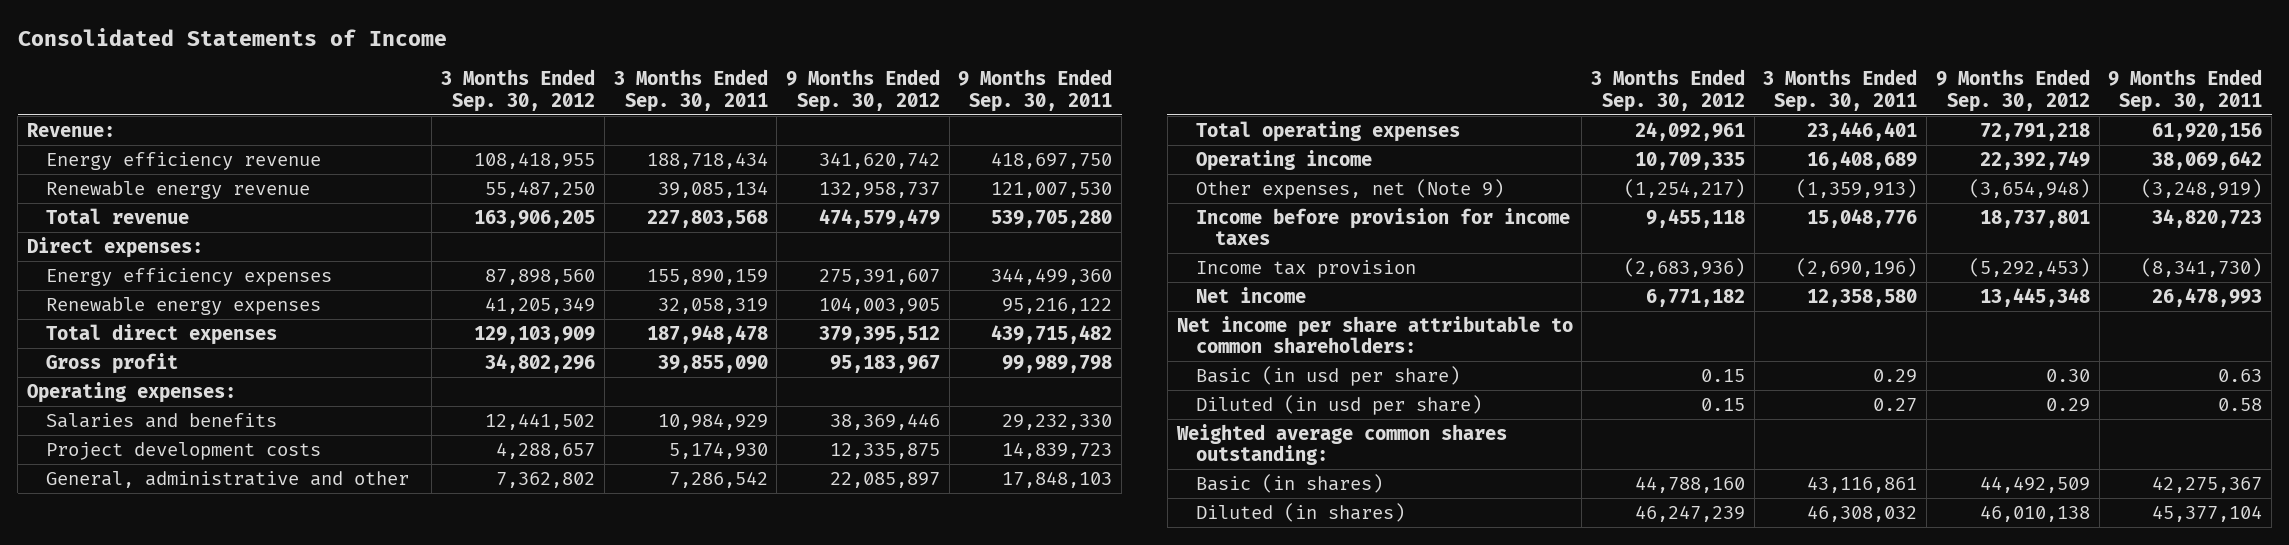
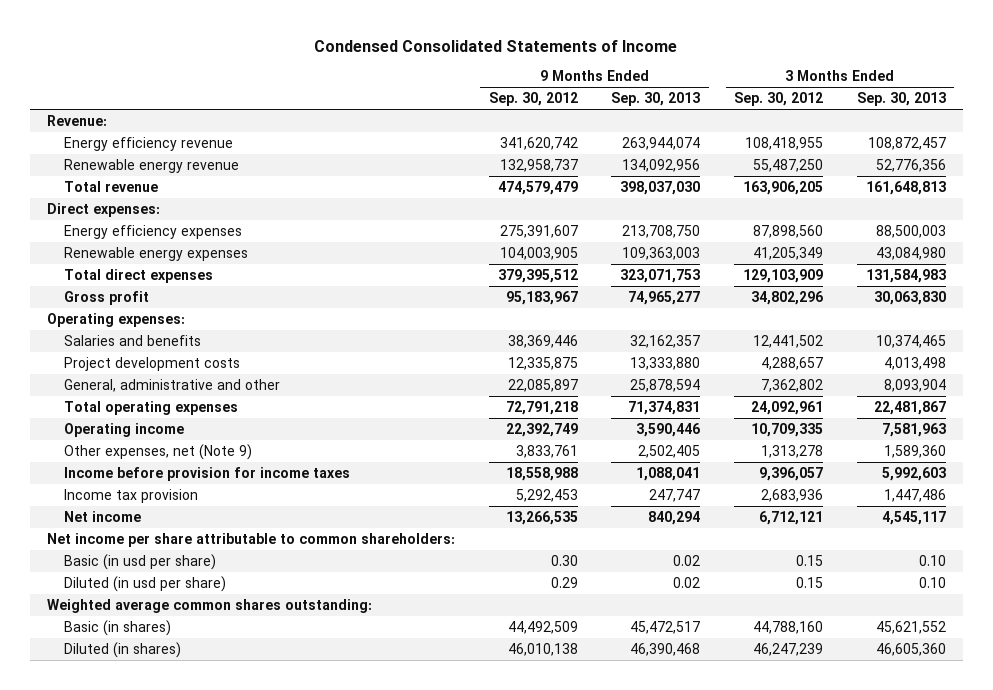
[17,27,447,46] Consolidated Statements of Income -> [314,39,678,52] Condensed Consolidated Statements of Income
[613,69,768,112] 3 Months Ended Sep. 30, 2011 -> none
[958,69,1113,112] 9 Months Ended Sep. 30, 2011 -> none
none -> [611,92,701,107] Sep. 30, 2013
none -> [856,92,946,107] Sep. 30, 2013
[1624,179,1746,199] (1,254,217) -> [761,444,824,458] 1,313,278
[1968,179,2090,199] (3,654,948) -> [515,444,578,458] 3,833,761
[1646,209,1746,229] 9,455,118 -> [759,466,824,481] 9,396,057
[1979,210,2090,229] 18,737,801 -> [505,466,578,481] 18,558,988
[1624,258,1746,278] (2,683,936) -> [761,488,824,502] 2,683,936
[1968,258,2090,278] (5,292,453) -> [515,488,578,502] 5,292,453
[1646,289,1746,308] 6,771,182 -> [759,510,824,525] 6,712,121
[1979,288,2090,308] 13,445,348 -> [505,510,578,525] 13,266,535

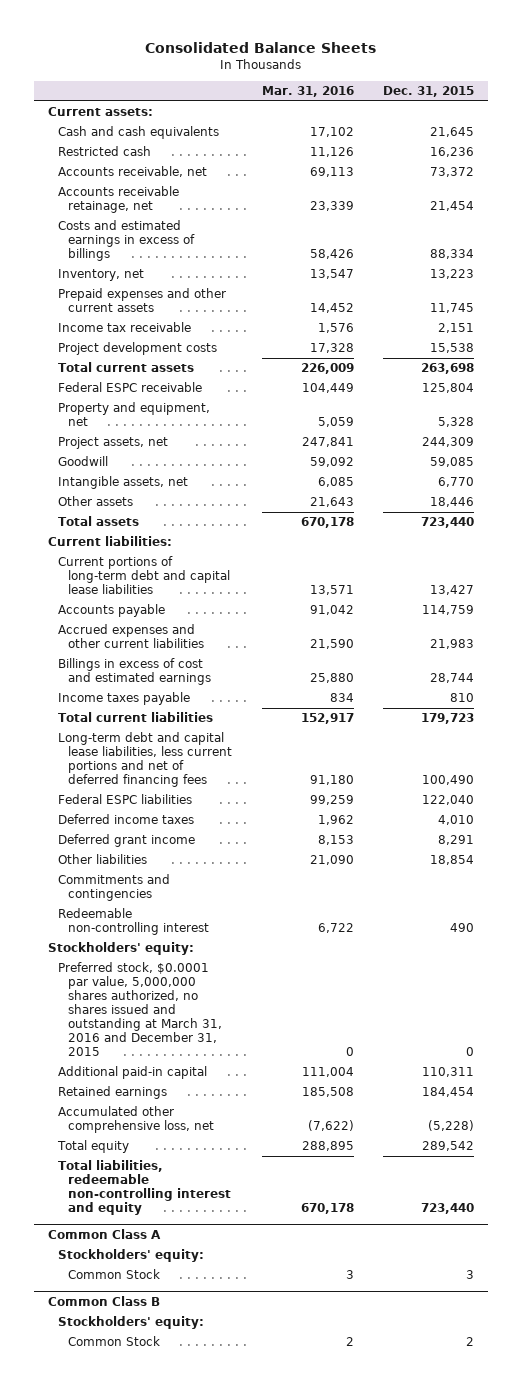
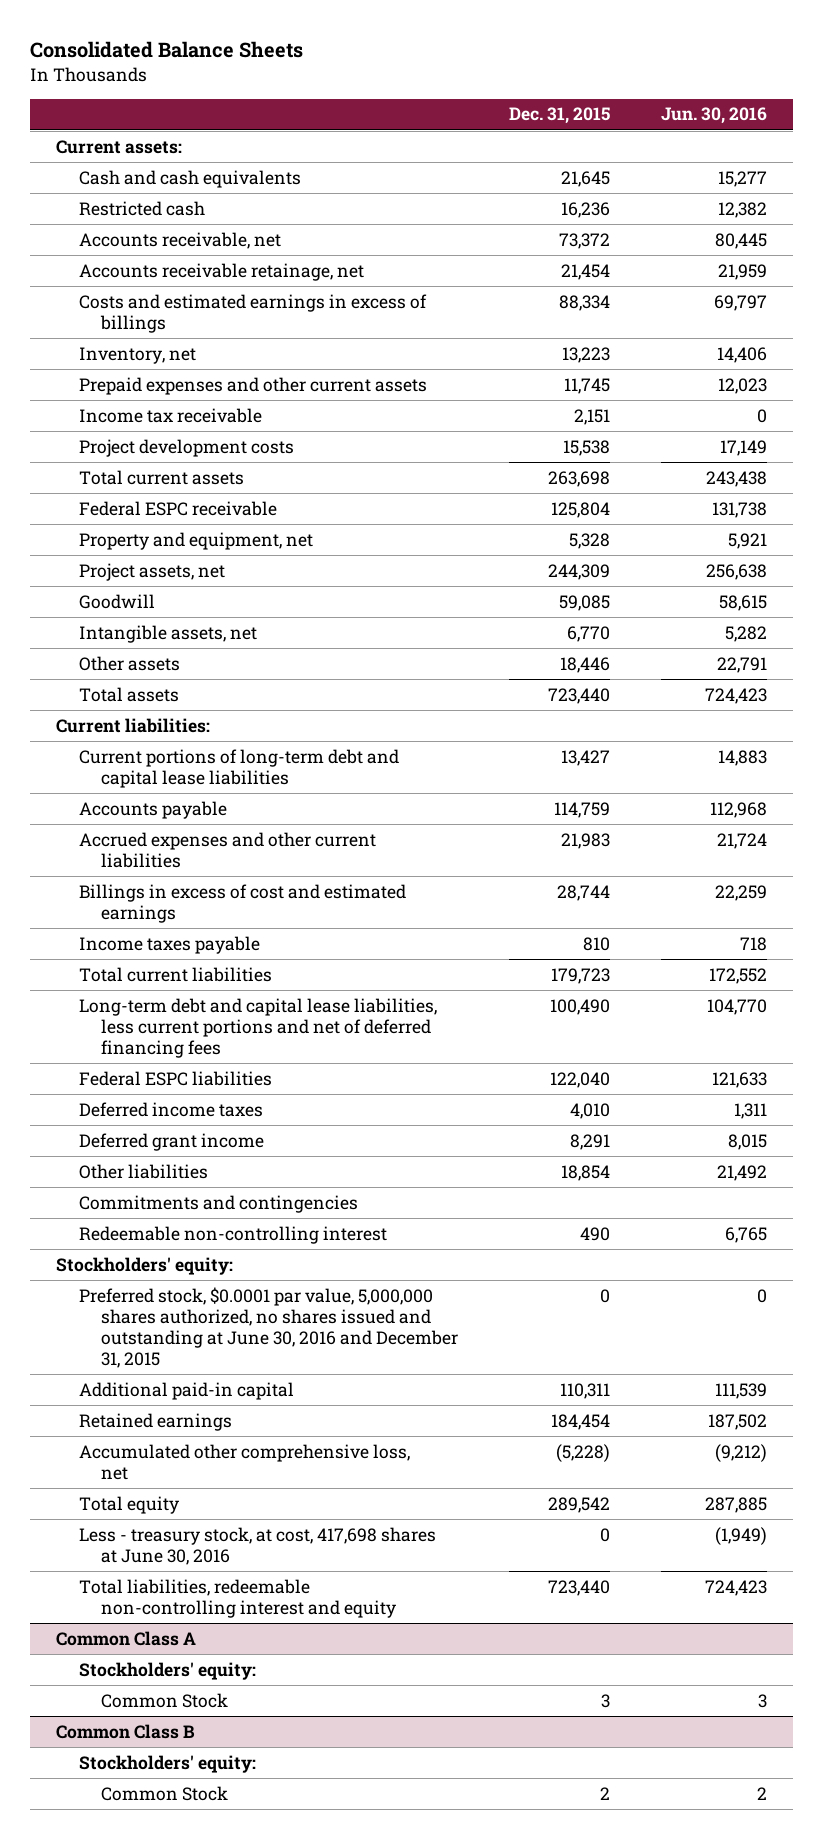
[261,86,354,98] Mar. 31, 2016 -> none
none -> [661,107,768,125] Jun. 30, 2016
[58,962,223,1057] Preferred stock, $0.0001 par value, 5,000,000 shares authorized, no shares issued and outstanding at March 31, 2016 and December 31, 2015 -> [78,1286,459,1368] Preferred stock, $0.0001 par value, 5,000,000 shares authorized, no shares issued and outstanding at June 30, 2016 and December 31, 2015
none -> [78,1526,436,1565] Less - treasury stock, at cost, 417,698 shares at June 30, 2016

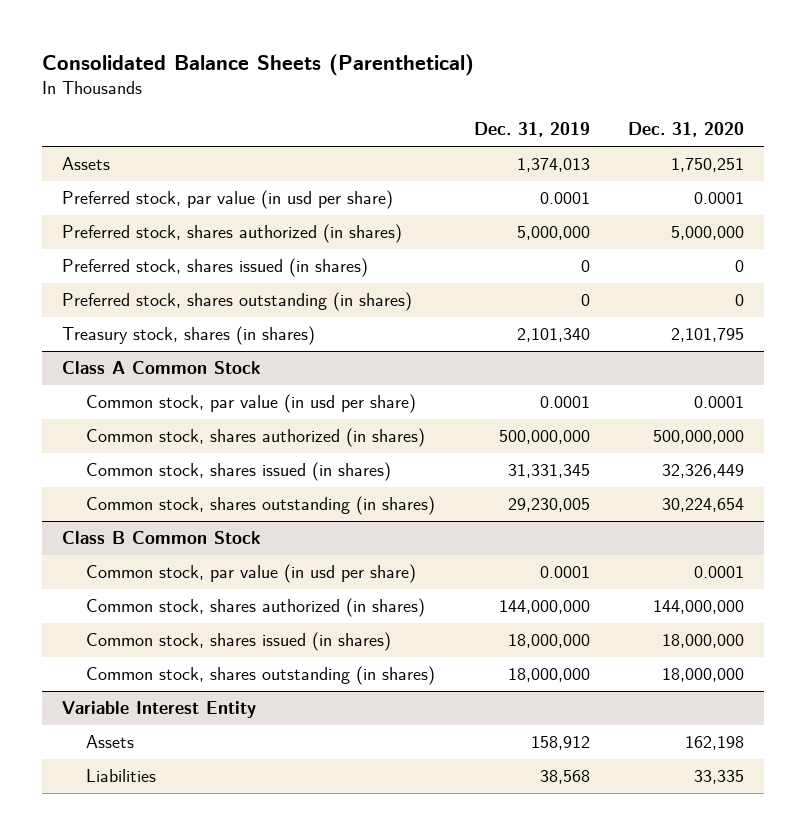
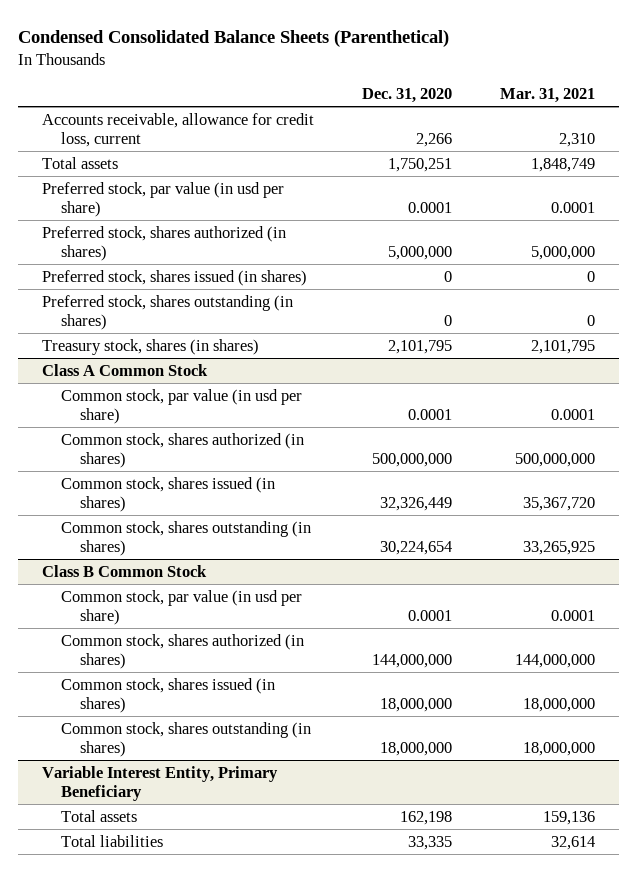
[42,54,475,77] Consolidated Balance Sheets (Parenthetical) -> [17,30,449,48] Condensed Consolidated Balance Sheets (Parenthetical)
[473,122,590,138] Dec. 31, 2019 -> none
none -> [500,88,596,104] Mar. 31, 2021
none -> [41,112,314,147] Accounts receivable, allowance for credit loss, current
[61,157,110,171] Assets -> [41,156,118,169] Total assets
[61,701,256,719] Variable Interest Entity -> [41,765,278,801] Variable Interest Entity, Primary Beneficiary
[86,735,135,749] Assets -> [60,809,137,822] Total assets
[86,769,157,783] Liabilities -> [60,834,163,847] Total liabilities

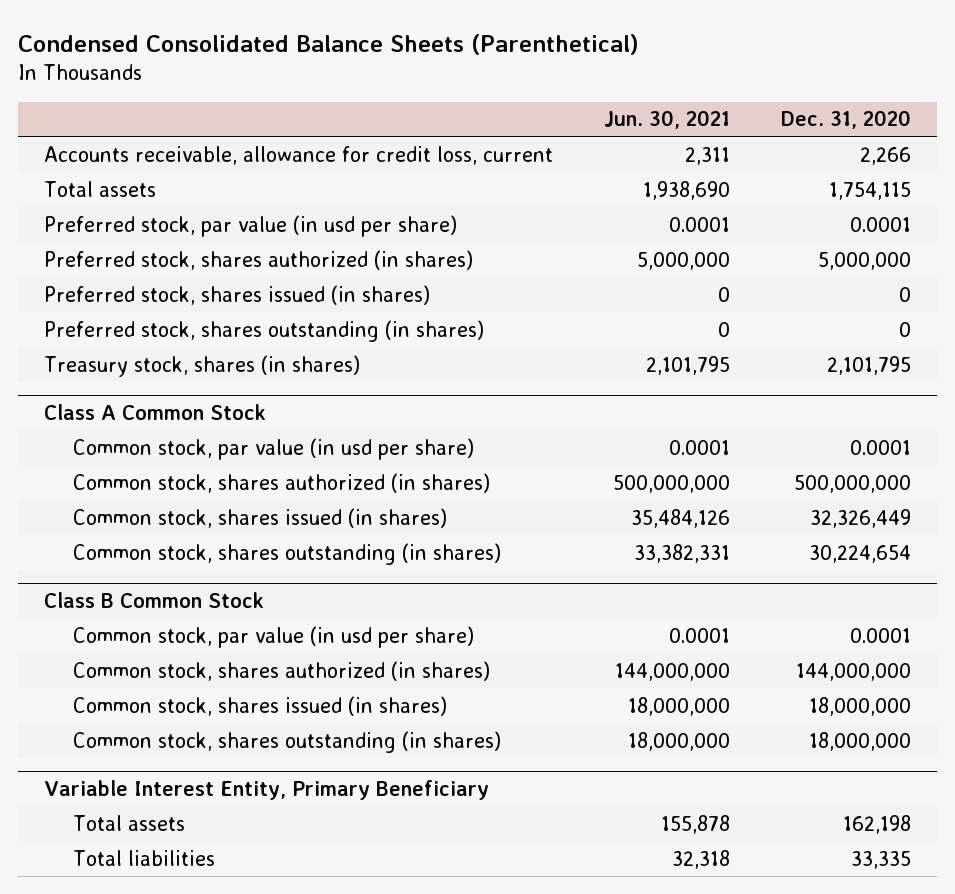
[500,88,596,104] Mar. 31, 2021 -> none
none -> [604,110,731,130] Jun. 30, 2021
[388,157,453,172] 1,750,251 -> [829,181,912,200] 1,754,115

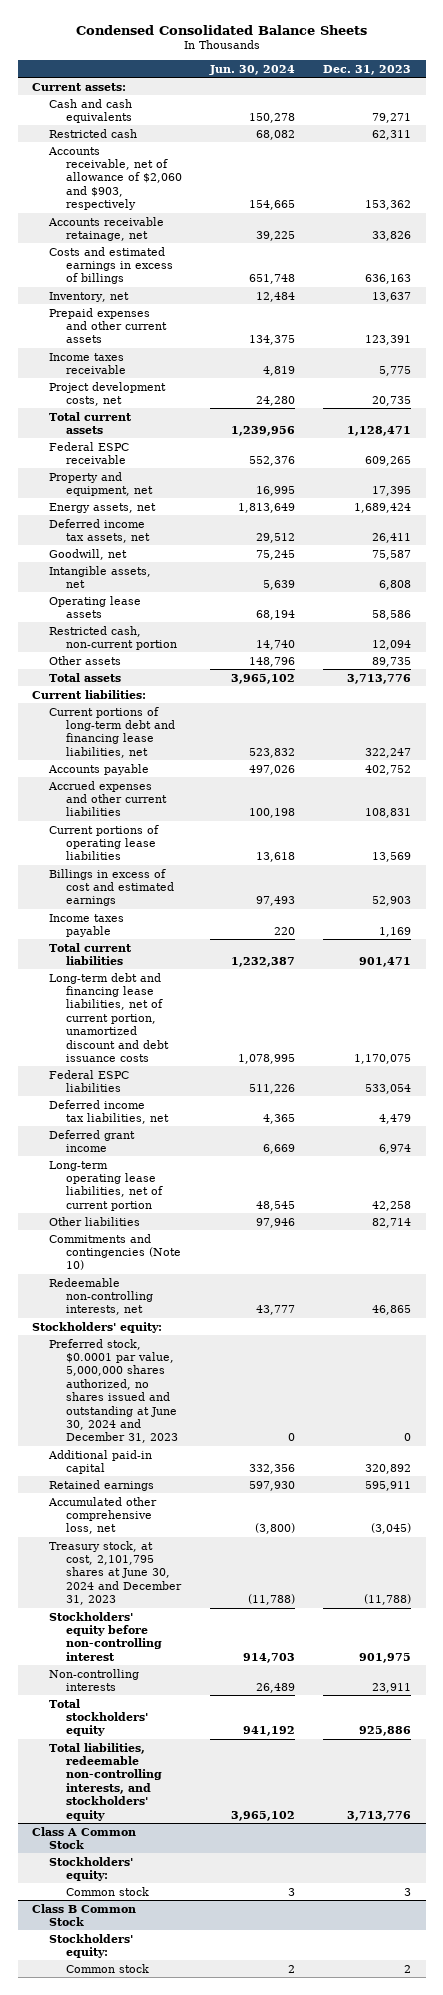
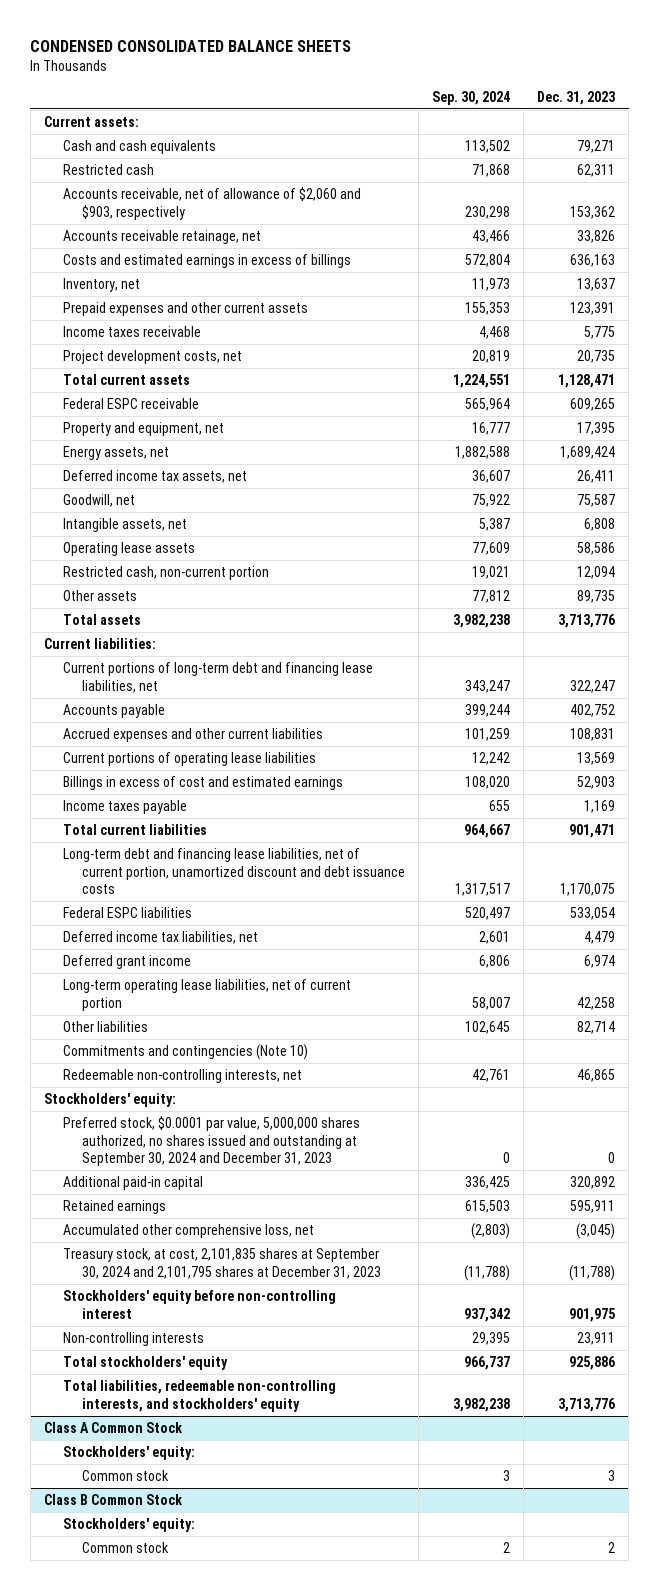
[75,24,367,35] Condensed Consolidated Balance Sheets -> [30,39,352,52] CONDENSED CONSOLIDATED BALANCE SHEETS
[209,64,296,75] Jun. 30, 2024 -> none
none -> [432,90,511,105] Sep. 30, 2024
[48,1338,178,1444] Preferred stock, $0.0001 par value, 5,000,000 shares authorized, no shares issued and outstanding at June 30, 2024 and December 31, 2023 -> [62,1115,360,1167] Preferred stock, $0.0001 par value, 5,000,000 shares authorized, no shares issued and outstanding at September 30, 2024 and December 31, 2023
[48,1540,182,1606] Treasury stock, at cost, 2,101,795 shares at June 30, 2024 and December 31, 2023 -> [62,1247,382,1279] Treasury stock, at cost, 2,101,835 shares at September 30, 2024 and 2,101,795 shares at December 31, 2023

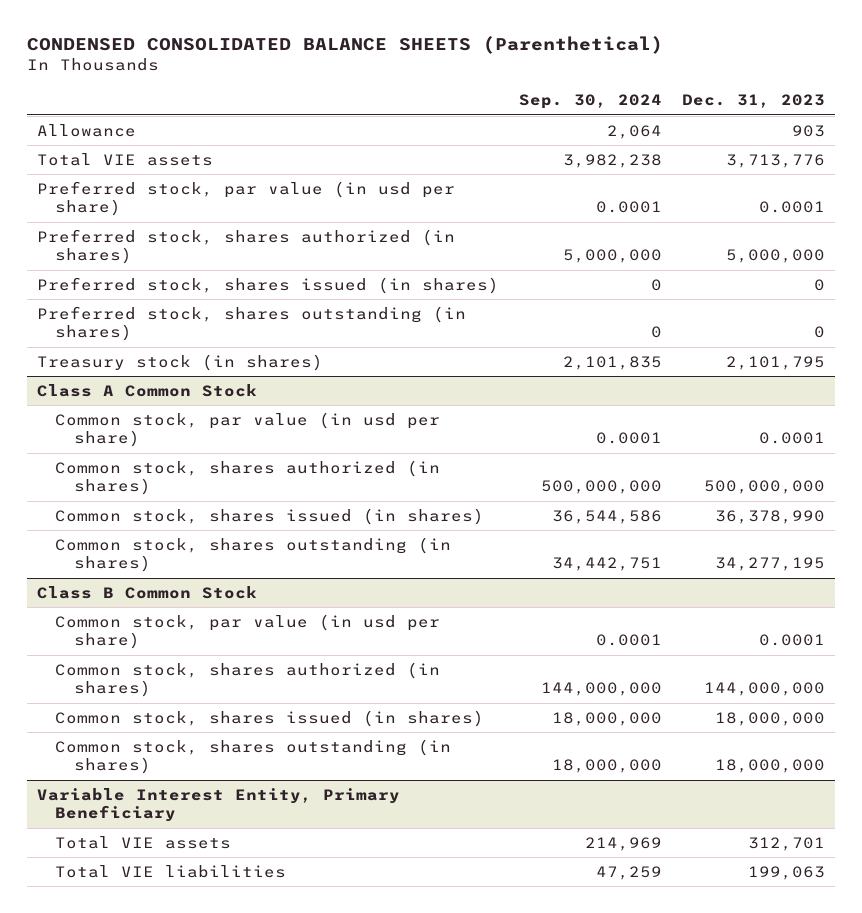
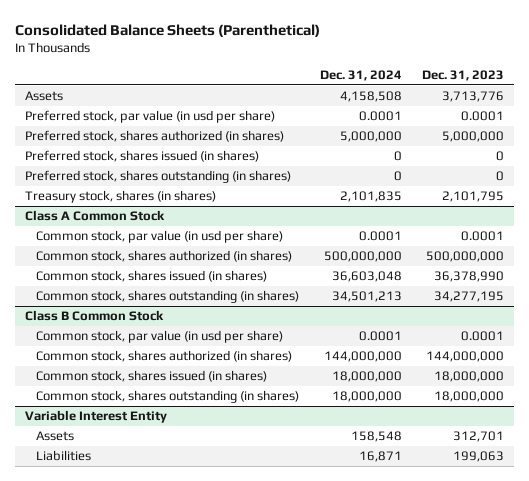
[27,36,664,55] CONDENSED CONSOLIDATED BALANCE SHEETS (Parenthetical) -> [14,23,320,37] Consolidated Balance Sheets (Parenthetical)
[518,94,662,110] Sep. 30, 2024 -> none
none -> [319,70,402,82] Dec. 31, 2024
[37,123,137,137] Allowance -> none
[37,152,214,166] Total VIE assets -> [24,91,63,102] Assets
[37,353,324,371] Treasury stock (in shares) -> [24,190,216,204] Treasury stock, shares (in shares)
[37,787,401,823] Variable Interest Entity, Primary Beneficiary -> [24,410,167,424] Variable Interest Entity
[55,835,232,849] Total VIE assets -> [36,431,75,442] Assets
[55,864,287,878] Total VIE liabilities -> [36,450,92,462] Liabilities

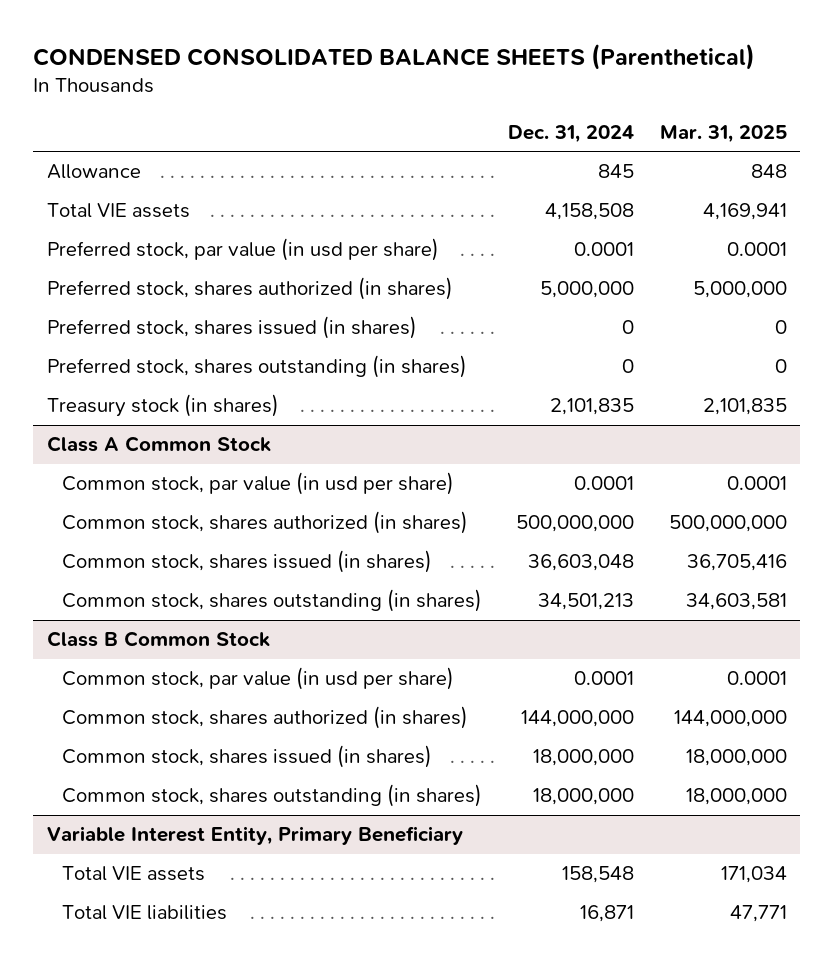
[14,23,320,37] Consolidated Balance Sheets (Parenthetical) -> [33,44,756,71] CONDENSED CONSOLIDATED BALANCE SHEETS (Parenthetical)
[422,70,505,82] Dec. 31, 2023 -> none
none -> [660,124,788,143] Mar. 31, 2025
none -> [46,164,141,180] Allowance
[24,91,63,102] Assets -> [46,203,190,219] Total VIE assets
[24,190,216,204] Treasury stock, shares (in shares) -> [46,394,279,418] Treasury stock (in shares)
[24,410,167,424] Variable Interest Entity -> [46,826,463,846] Variable Interest Entity, Primary Beneficiary
[36,431,75,442] Assets -> [61,866,205,882] Total VIE assets
[36,450,92,462] Liabilities -> [61,905,227,921] Total VIE liabilities

